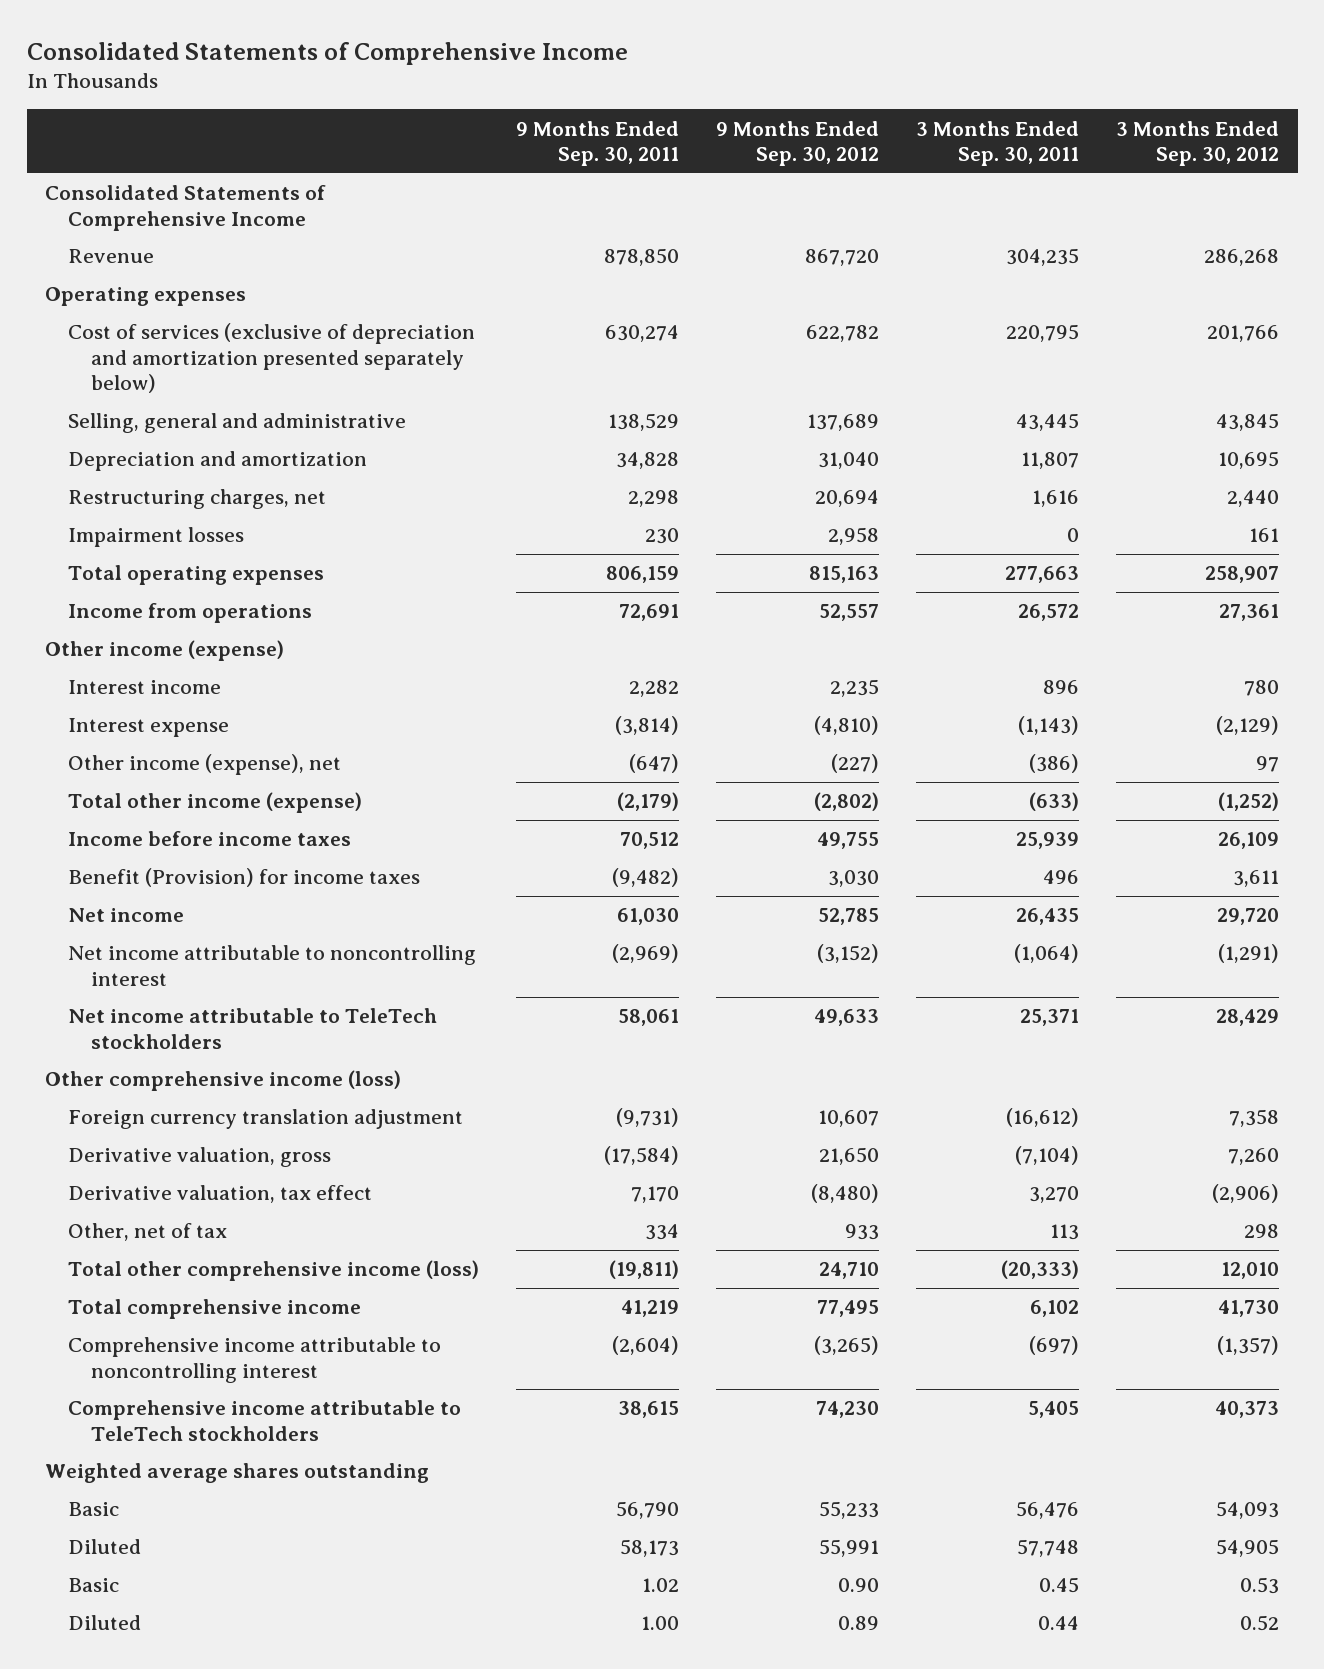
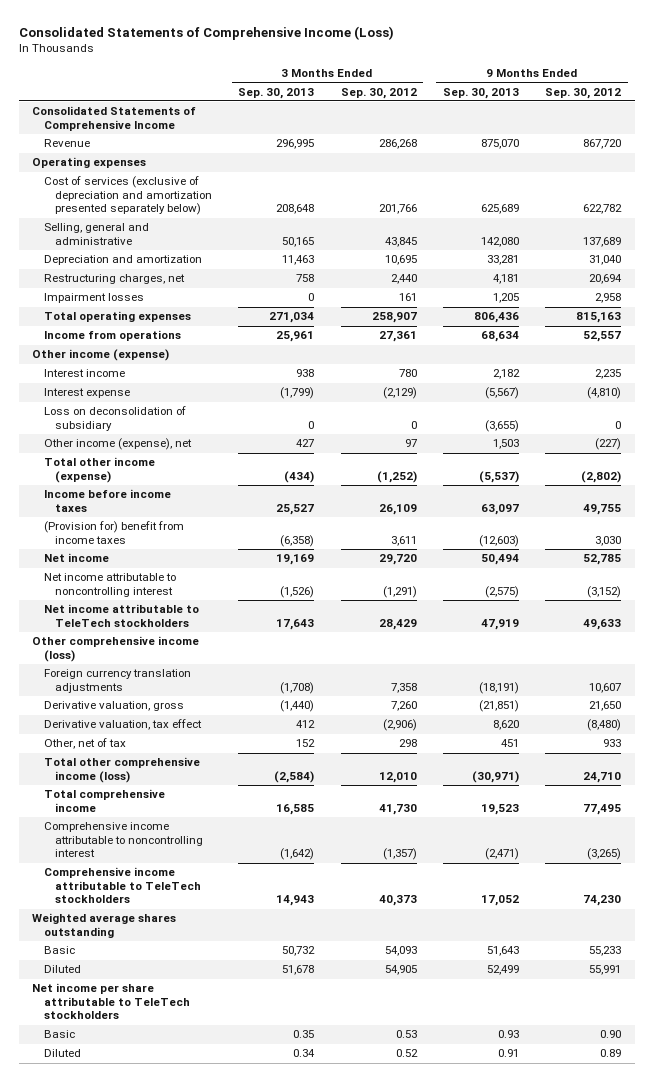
[26,41,628,65] Consolidated Statements of Comprehensive Income -> [19,25,395,40] Consolidated Statements of Comprehensive Income (Loss)
[516,120,680,166] 9 Months Ended Sep. 30, 2011 -> none
[916,120,1080,166] 3 Months Ended Sep. 30, 2011 -> none
none -> [238,87,315,99] Sep. 30, 2013
none -> [443,87,520,99] Sep. 30, 2013
none -> [43,406,186,431] Loss on deconsolidation of subsidiary
[68,868,421,888] Benefit (Provision) for income taxes -> [43,521,184,544] (Provision for) benefit from income taxes
[68,1109,464,1130] Foreign currency translation adjustment -> [43,669,191,693] Foreign currency translation adjustments
none -> [32,983,190,1020] Net income per share attributable to TeleTech stockholders

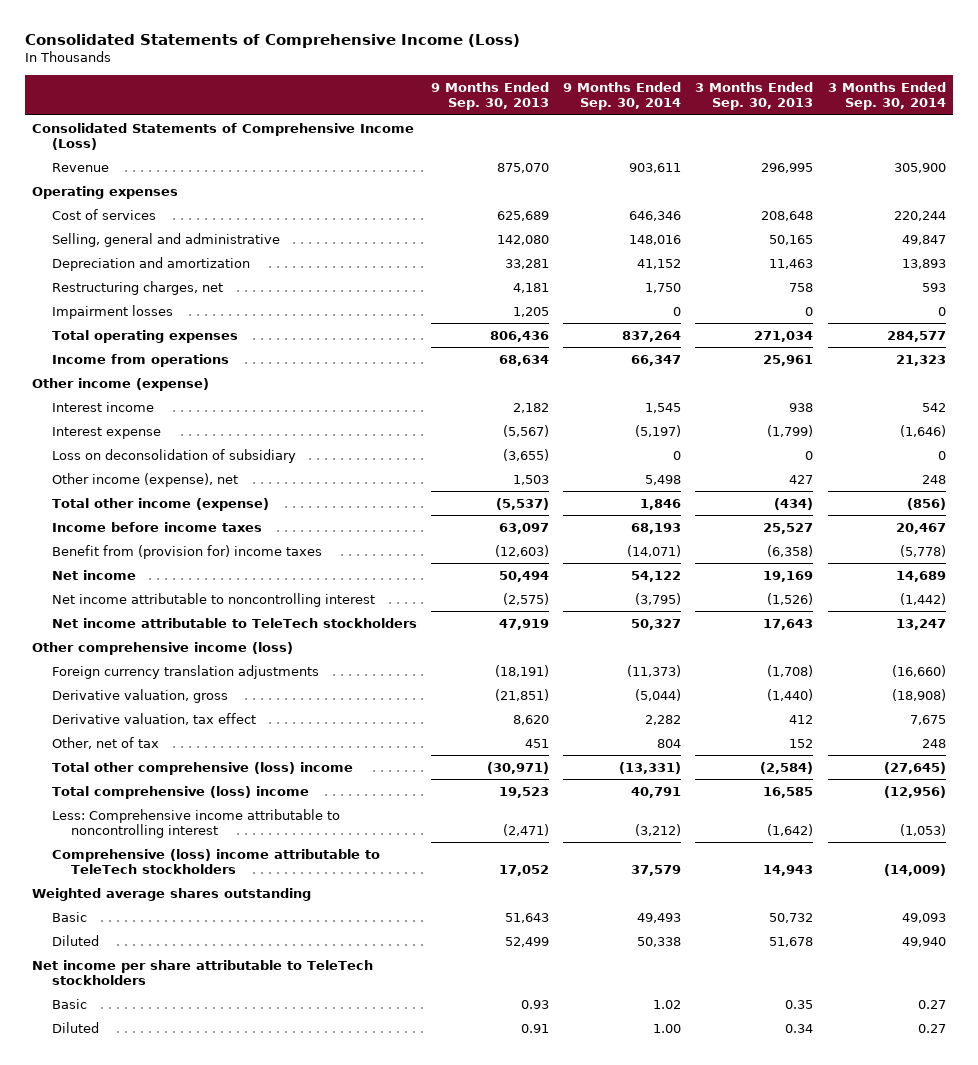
[340,87,417,99] Sep. 30, 2012 -> none
[545,87,622,99] Sep. 30, 2012 -> none
none -> [563,82,682,111] 9 Months Ended Sep. 30, 2014
none -> [827,82,946,111] 3 Months Ended Sep. 30, 2014
[32,106,197,131] Consolidated Statements of Comprehensive Income -> [32,122,415,150] Consolidated Statements of Comprehensive Income (Loss)
[43,176,212,216] Cost of services (exclusive of depreciation and amortization presented separately below) -> [51,208,156,220] Cost of services
[43,521,184,544] (Provision for) benefit from income taxes -> [51,544,322,559] Benefit from (provision for) income taxes
[43,757,200,783] Total other comprehensive income (loss) -> [51,761,353,775] Total other comprehensive (loss) income
[43,789,165,812] Total comprehensive income -> [51,785,309,799] Total comprehensive (loss) income
[43,822,203,858] Comprehensive income attributable to noncontrolling interest -> [51,808,340,838] Less: Comprehensive income attributable to noncontrolling interest
[43,867,201,904] Comprehensive income attributable to TeleTech stockholders -> [51,848,380,874] Comprehensive (loss) income attributable to TeleTech stockholders

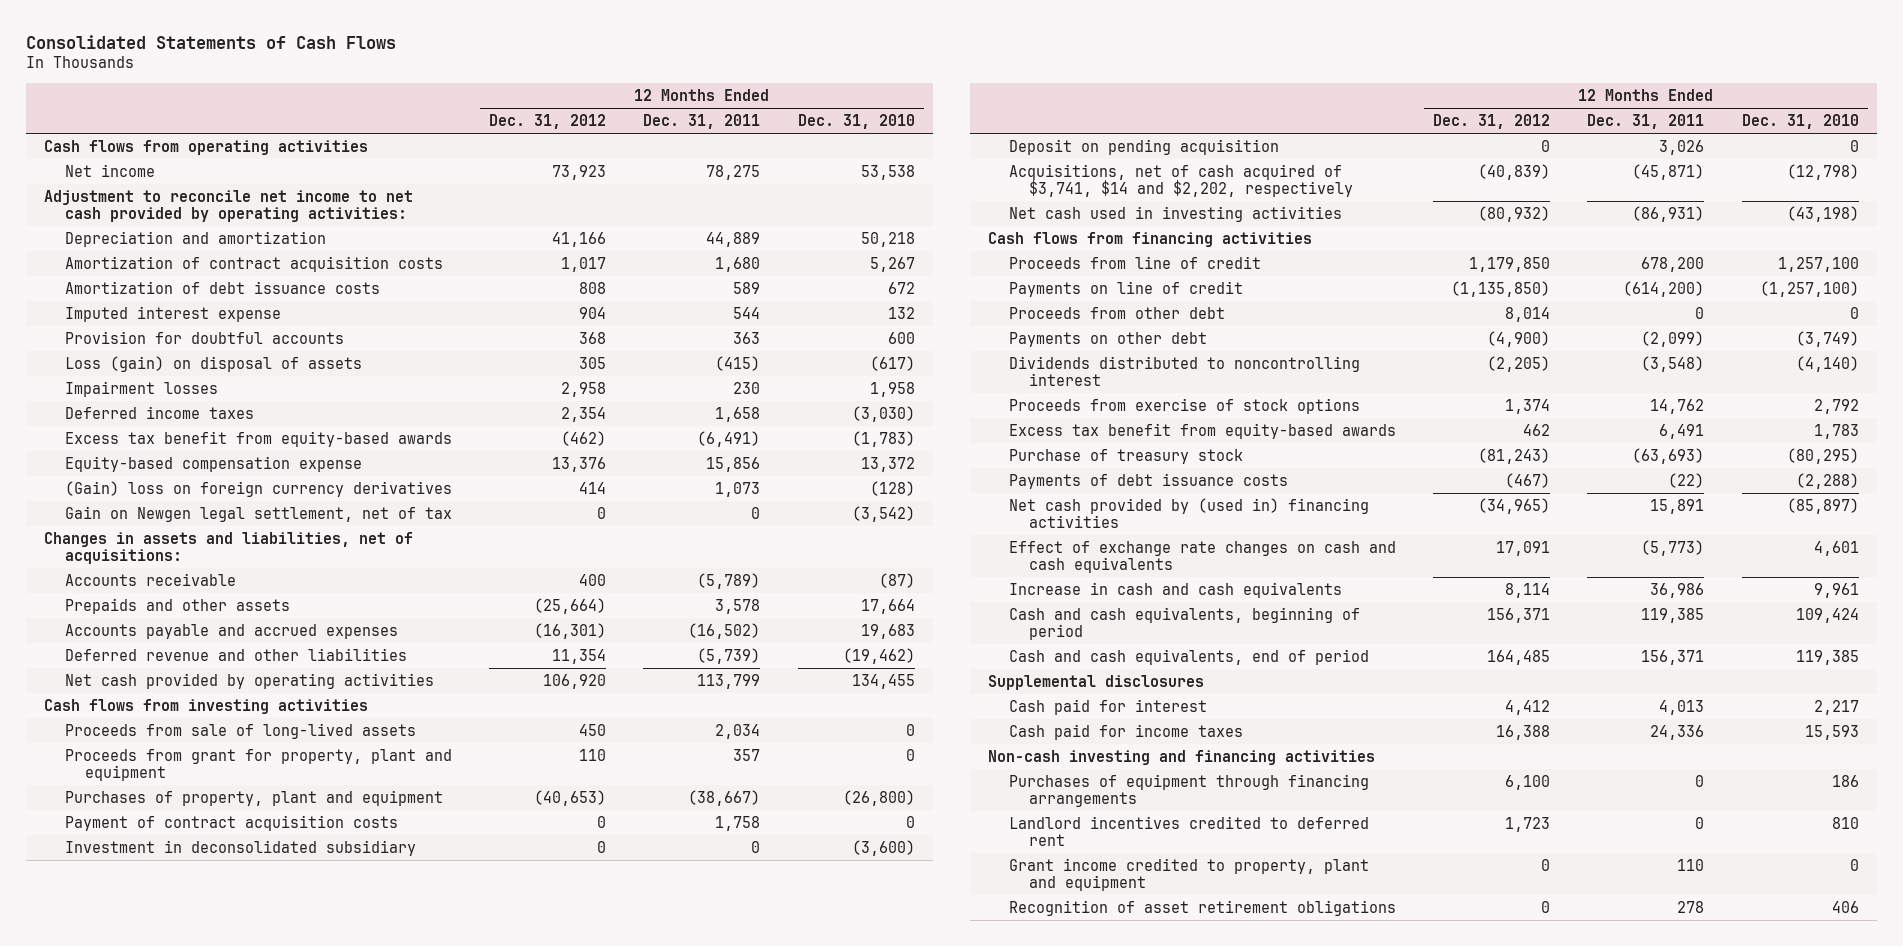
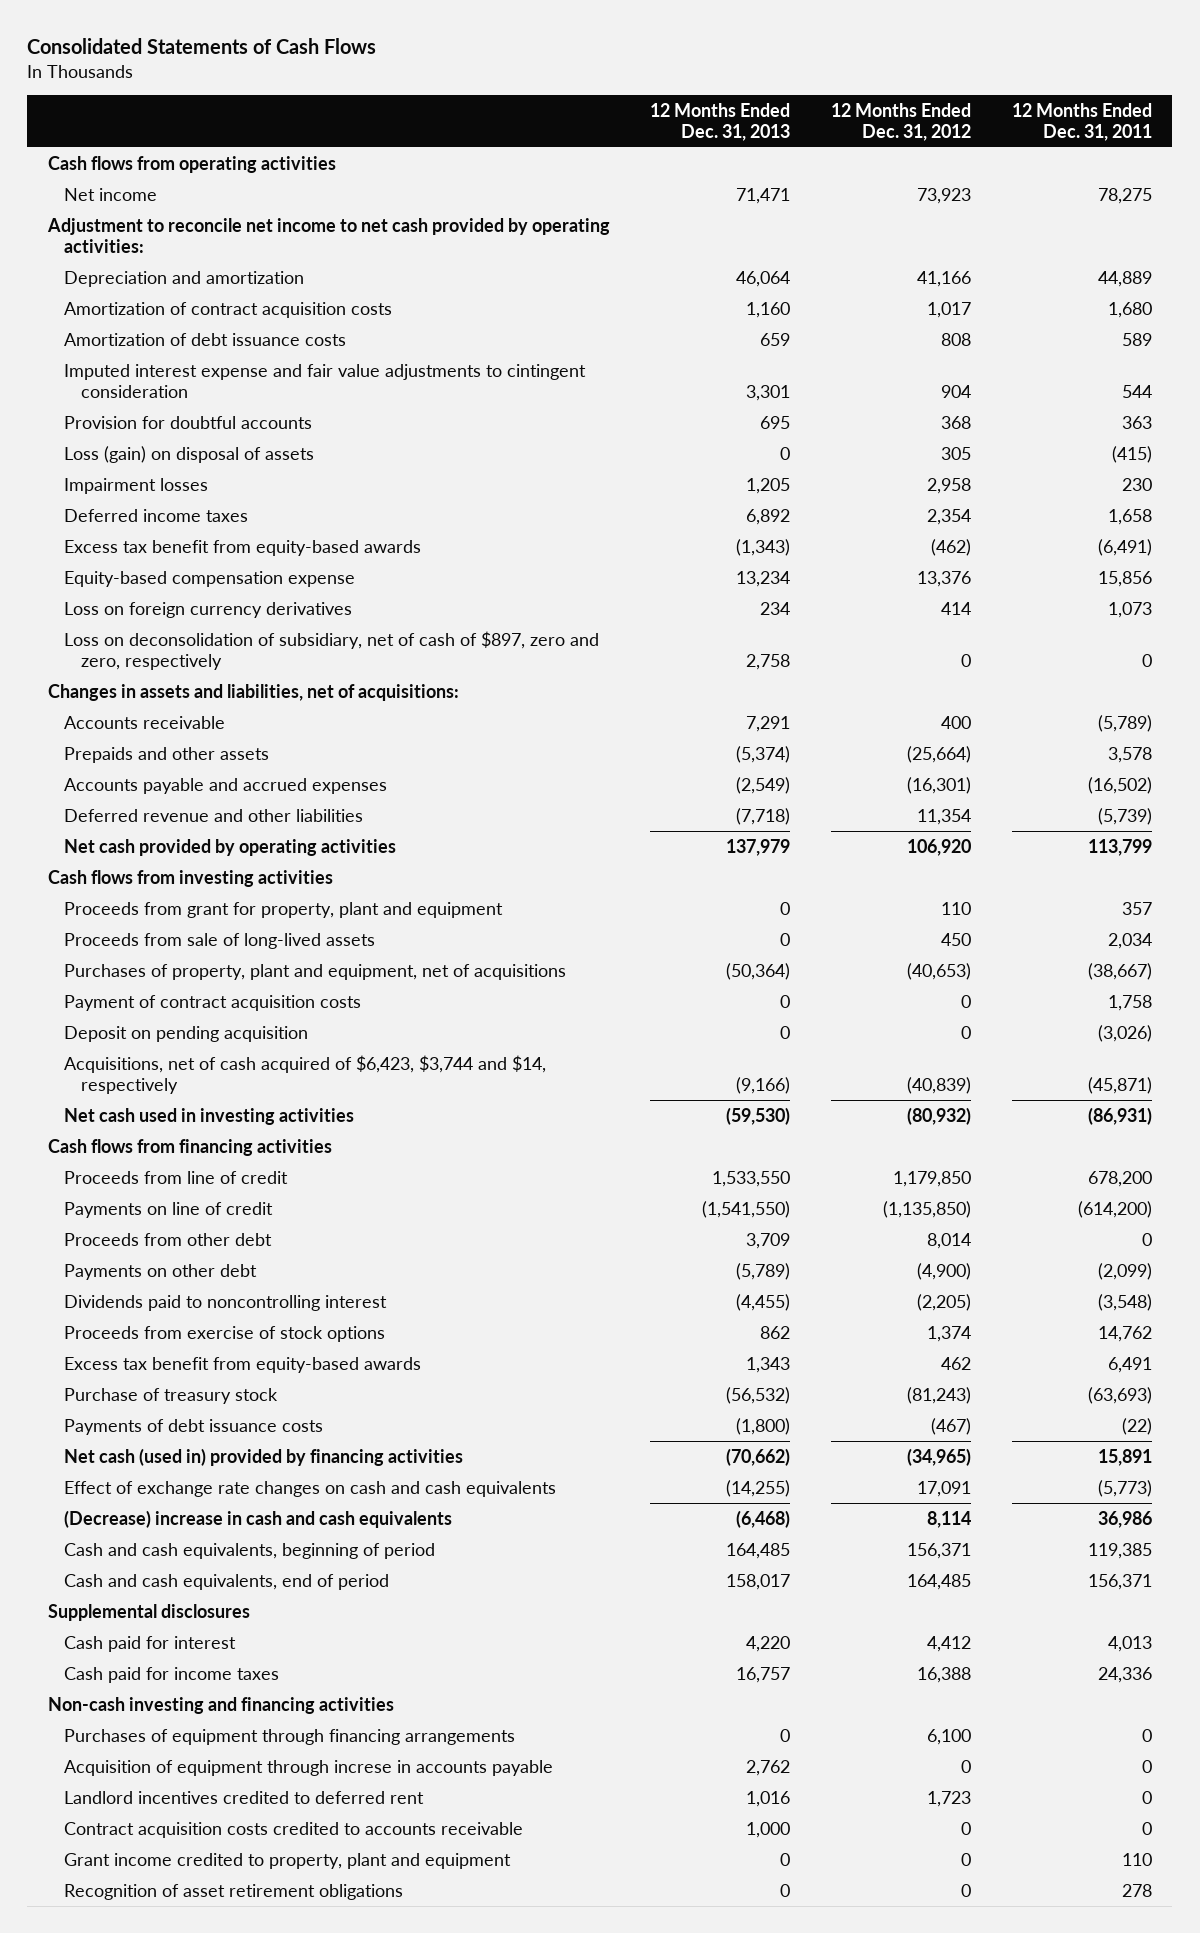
[797,113,915,129] Dec. 31, 2010 -> none
none -> [650,102,791,141] 12 Months Ended Dec. 31, 2013
[64,305,281,322] Imputed interest expense -> [64,363,587,398] Imputed interest expense and fair value adjustments to cintingent consideration
[64,505,452,522] Gain on Newgen legal settlement, net of tax -> none
[64,480,452,497] (Gain) loss on foreign currency derivatives -> [64,601,353,618] Loss on foreign currency derivatives
none -> [64,630,600,670] Loss on deconsolidation of subsidiary, net of cash of $897, zero and zero, respectively
[64,722,416,739] Proceeds from sale of long-lived assets -> [64,932,376,949] Proceeds from sale of long-lived assets
[64,789,443,806] Purchases of property, plant and equipment -> [64,963,567,980] Purchases of property, plant and equipment, net of acquisitions
[64,839,416,856] Investment in deconsolidated subsidiary -> none
[1659,139,1705,155] 3,026 -> [1097,1024,1152,1042] (3,026)
[1008,163,1353,198] Acquisitions, net of cash acquired of $3,741, $14 and $2,202, respectively -> [64,1054,547,1094] Acquisitions, net of cash acquired of $6,423, $3,744 and $14, respectively
[1008,355,1360,387] Dividends distributed to noncontrolling interest -> [64,1294,388,1311] Dividends paid to noncontrolling interest
[1008,497,1369,529] Net cash provided by (used in) financing activities -> [64,1447,464,1466] Net cash (used in) provided by financing activities
[1008,581,1342,598] Increase in cash and cash equivalents -> [64,1509,453,1528] (Decrease) increase in cash and cash equivalents
none -> [64,1759,554,1776] Acquisition of equipment through increse in accounts payable
none -> [64,1821,524,1838] Contract acquisition costs credited to accounts receivable

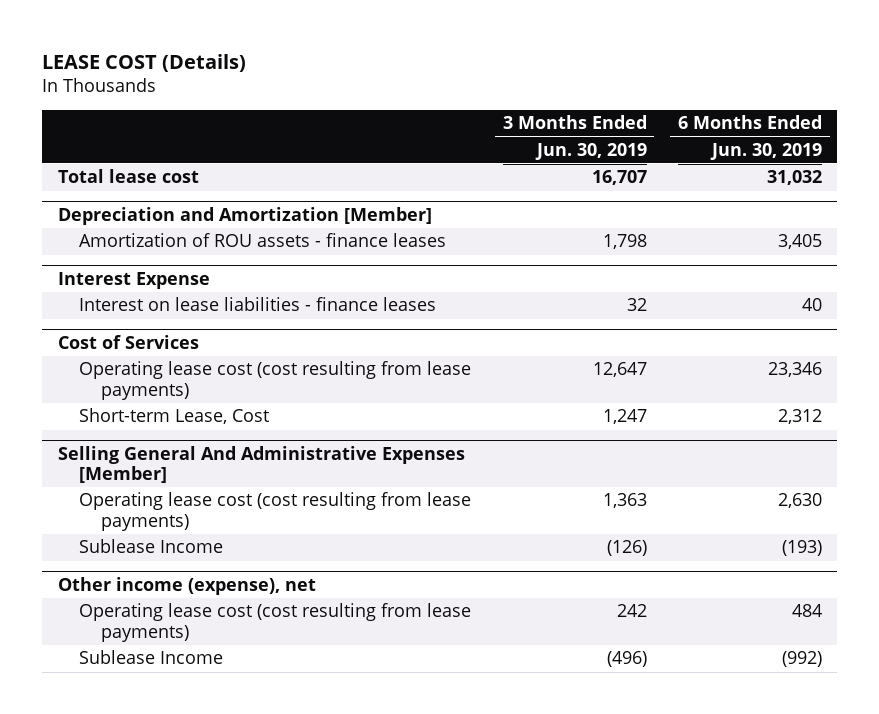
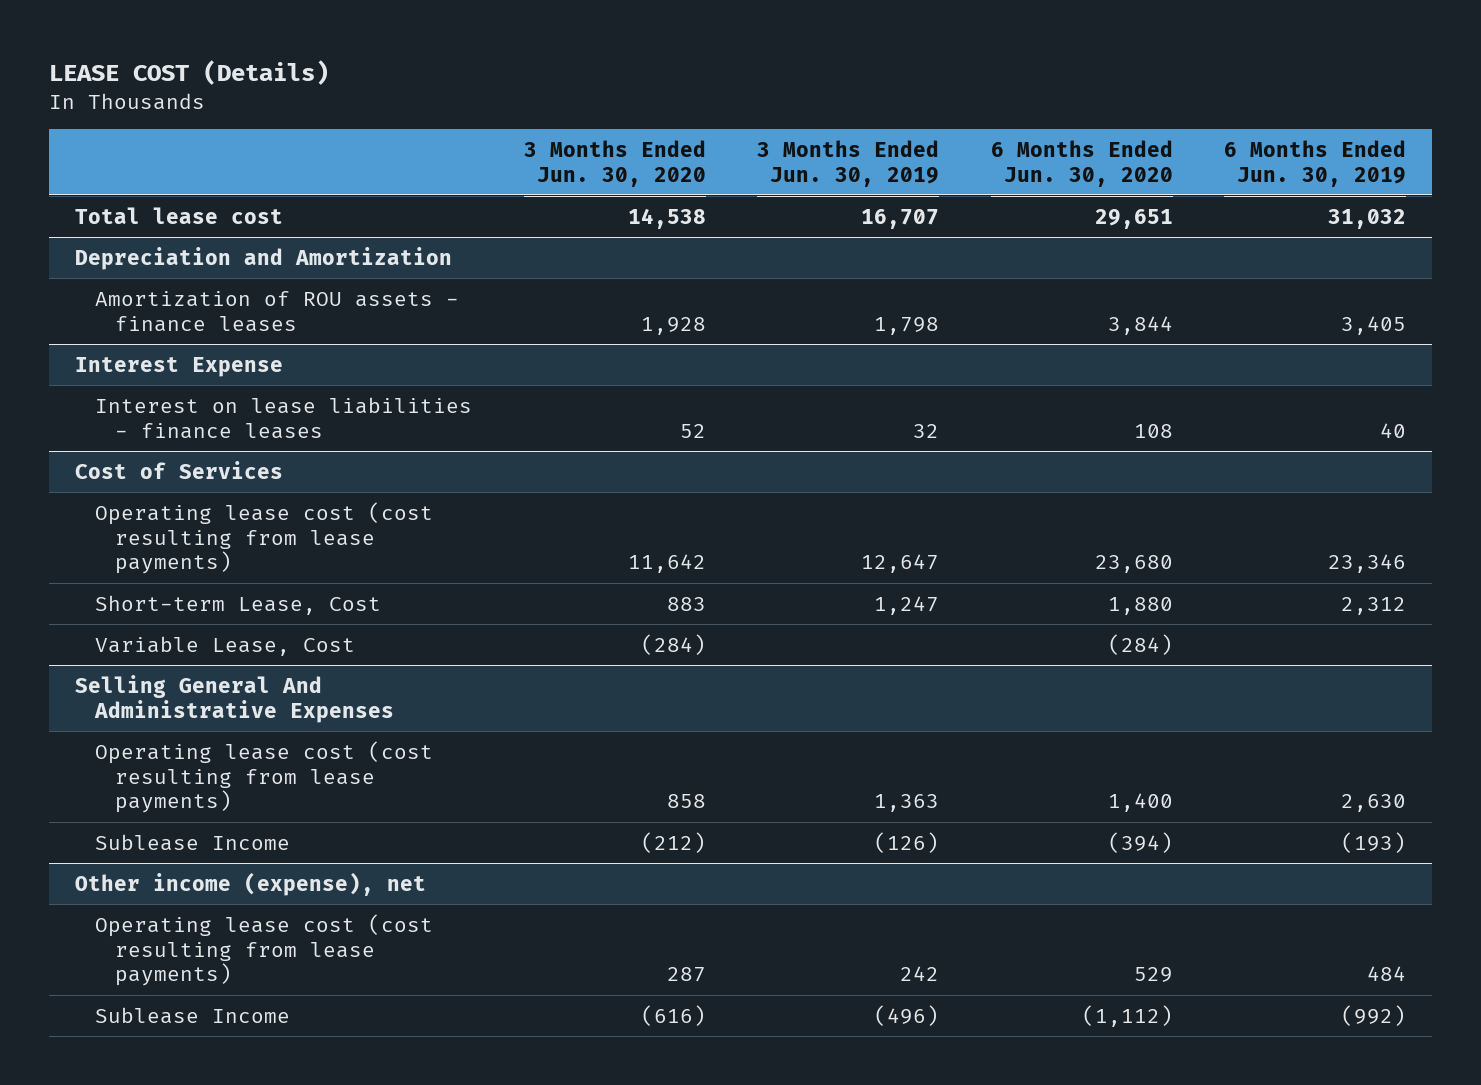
none -> [523,139,706,187] 3 Months Ended Jun. 30, 2020
none -> [990,139,1173,187] 6 Months Ended Jun. 30, 2020
[57,206,432,225] Depreciation and Amortization [Member] -> [75,246,453,270] Depreciation and Amortization
none -> [95,635,356,656] Variable Lease, Cost
[57,445,465,484] Selling General And Administrative Expenses [Member] -> [75,674,395,723] Selling General And Administrative Expenses

